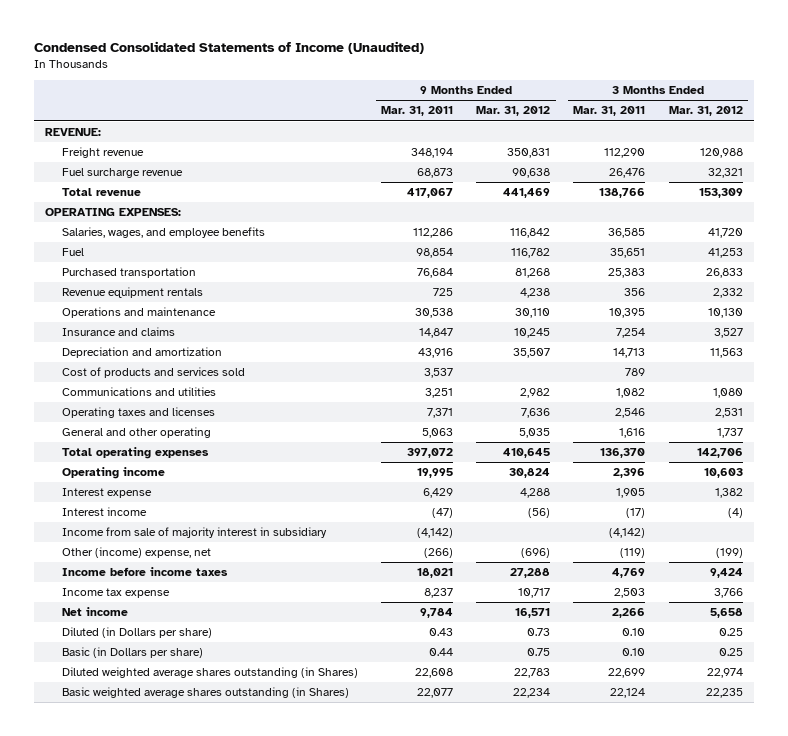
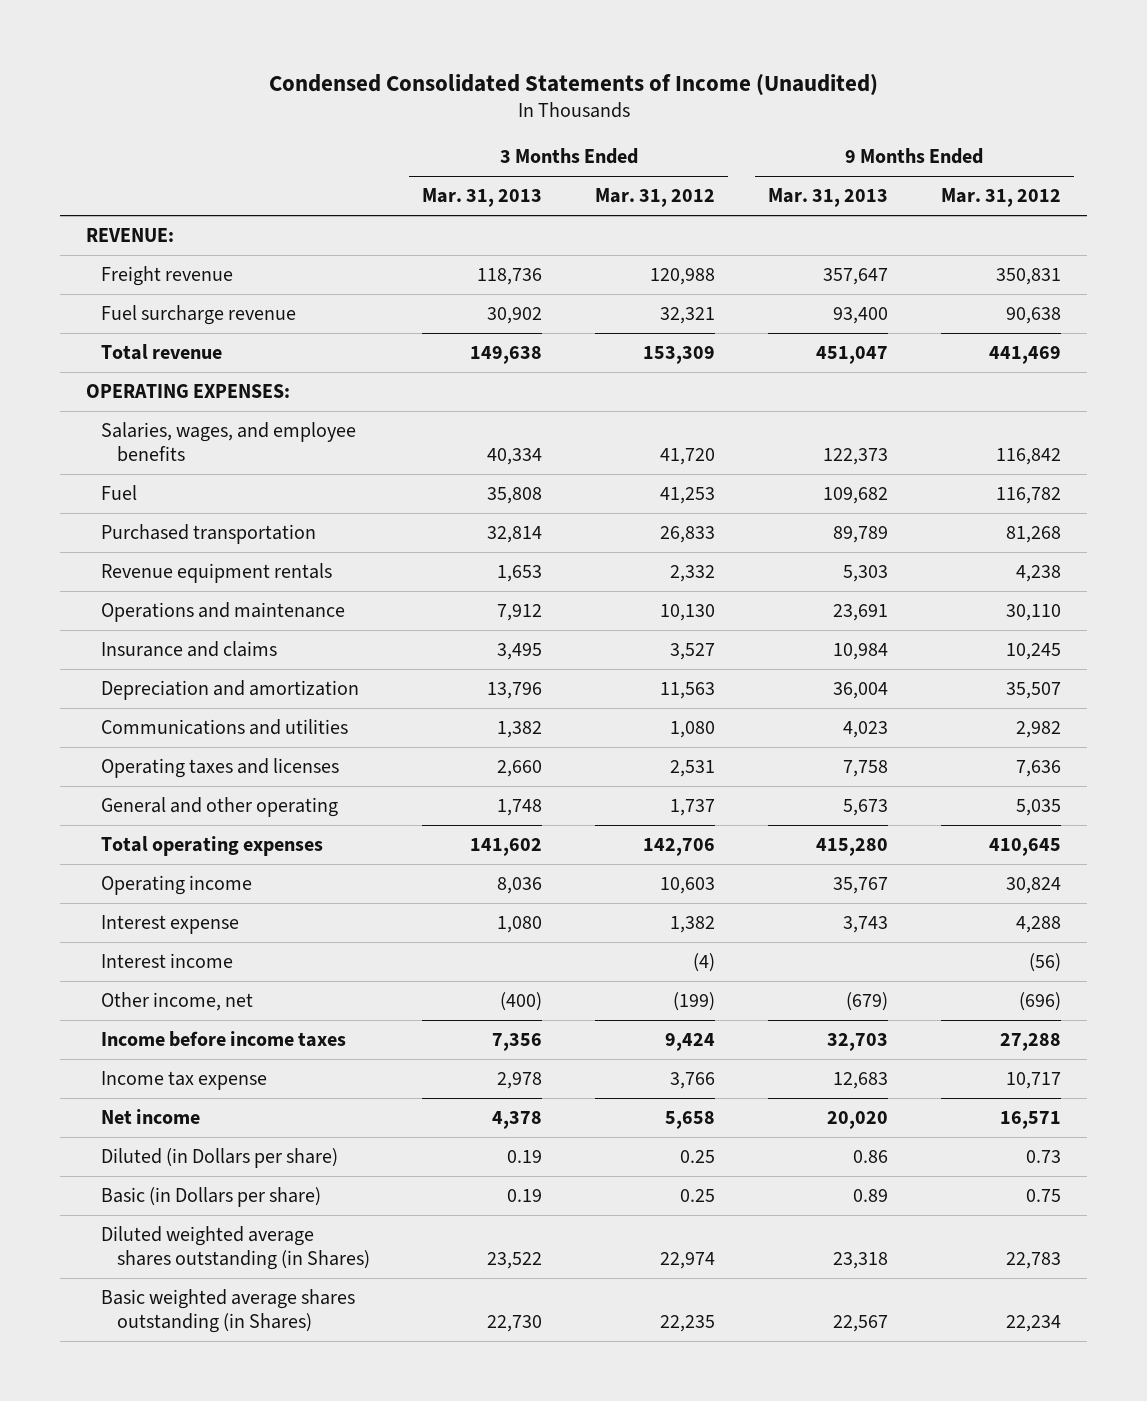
[381,106,454,117] Mar. 31, 2011 -> none
[573,106,646,117] Mar. 31, 2011 -> none
none -> [422,188,543,208] Mar. 31, 2013
none -> [768,188,889,208] Mar. 31, 2013
[62,367,246,379] Cost of products and services sold -> none
[62,527,328,539] Income from sale of majority interest in subsidiary -> none
[62,547,212,559] Other (income) expense, net -> [101,992,254,1012] Other income, net

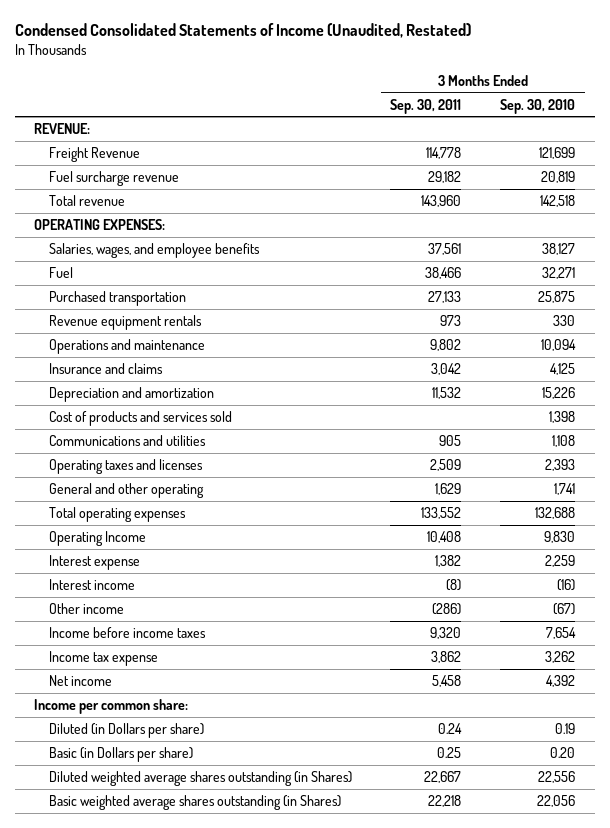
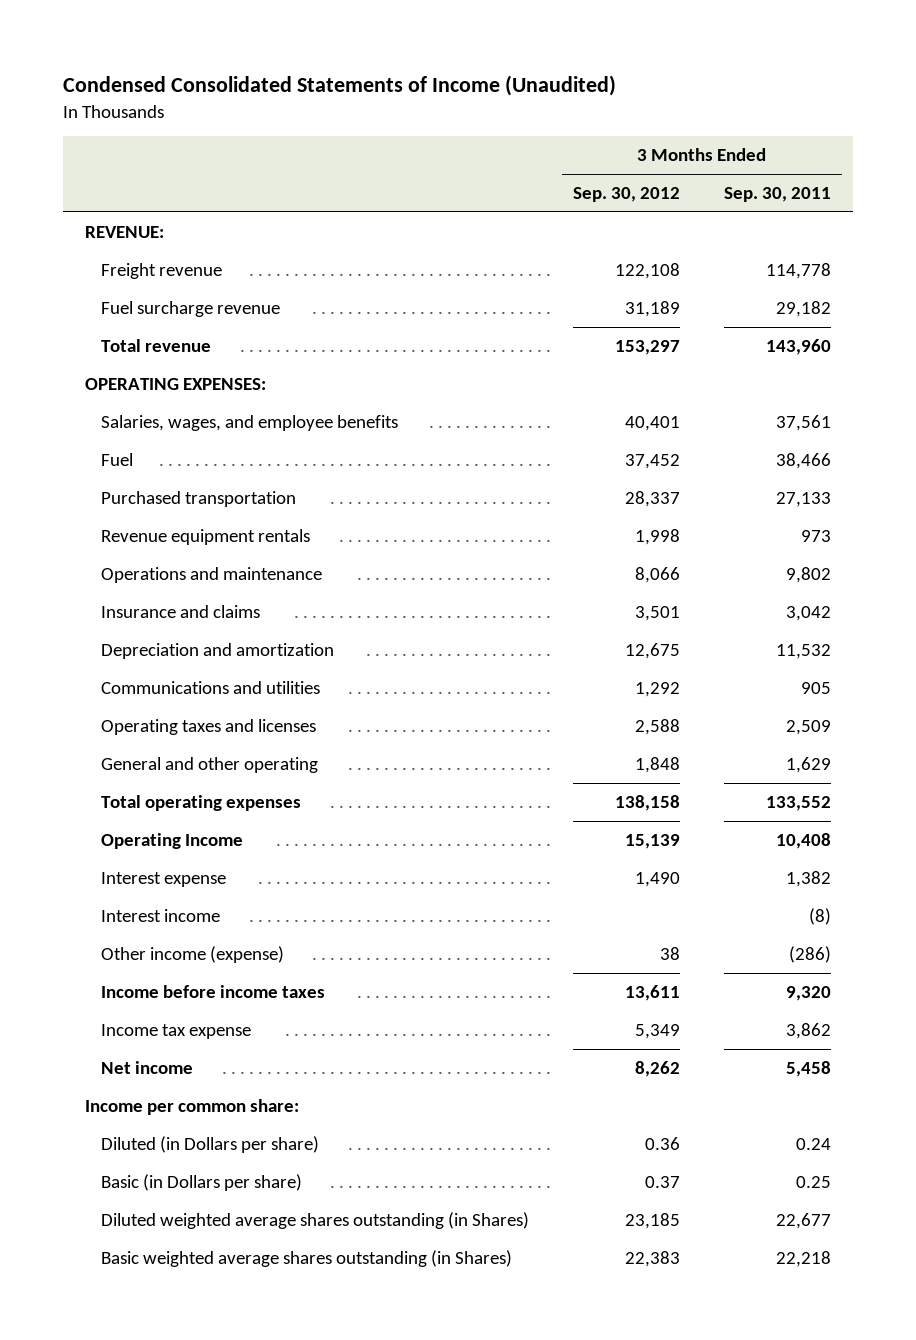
[14,23,471,39] Condensed Consolidated Statements of Income (Unaudited, Restated) -> [63,75,617,97] Condensed Consolidated Statements of Income (Unaudited)
[500,98,576,114] Sep. 30, 2010 -> none
none -> [572,186,680,202] Sep. 30, 2012
[48,146,140,162] Freight Revenue -> [100,262,222,279] Freight revenue
[48,410,232,426] Cost of products and services sold -> none
[48,602,124,614] Other income -> [100,945,284,963] Other income (expense)
[424,770,462,783] 22,667 -> [775,1212,831,1229] 22,677

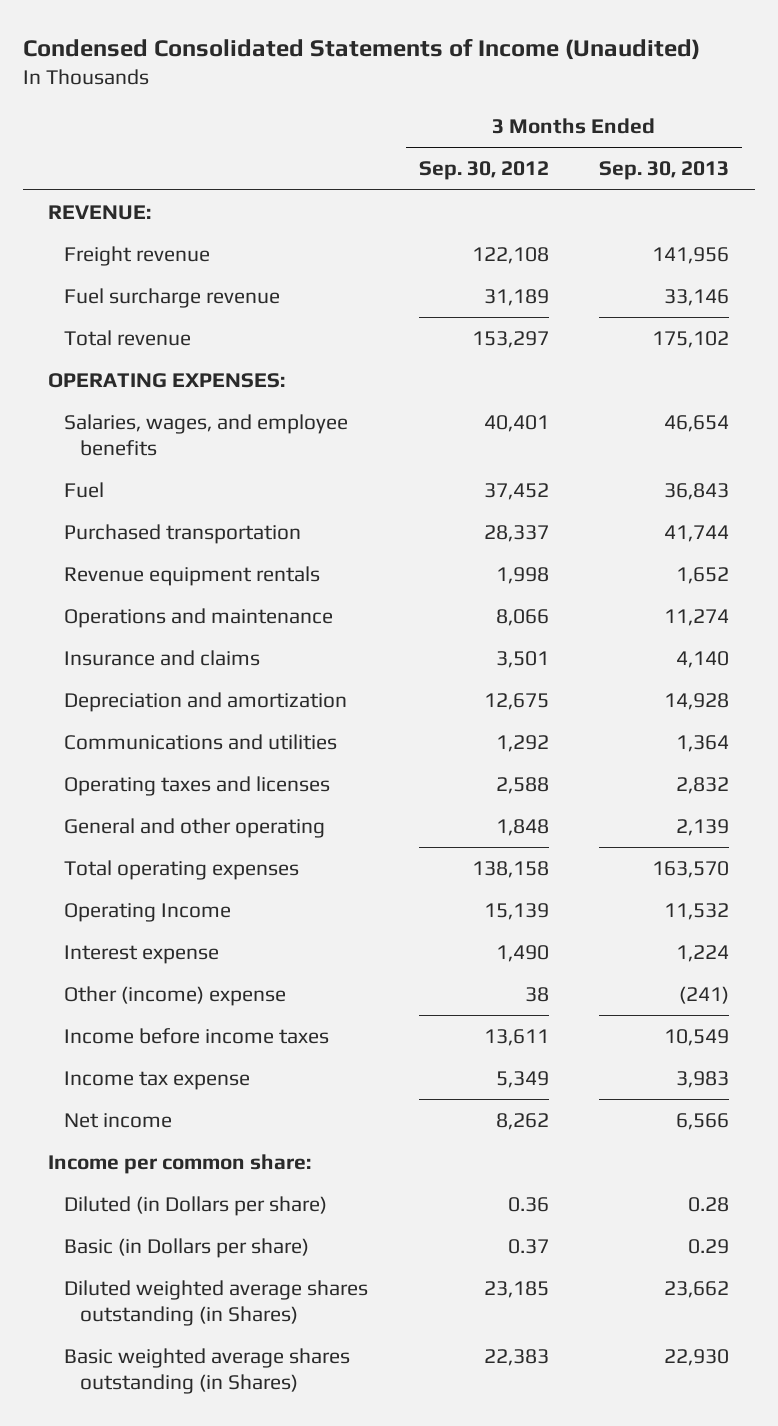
[723,186,831,202] Sep. 30, 2011 -> none
none -> [599,161,730,181] Sep. 30, 2013
[100,908,220,922] Interest income -> none
[100,945,284,963] Other income (expense) -> [64,985,287,1006] Other (income) expense

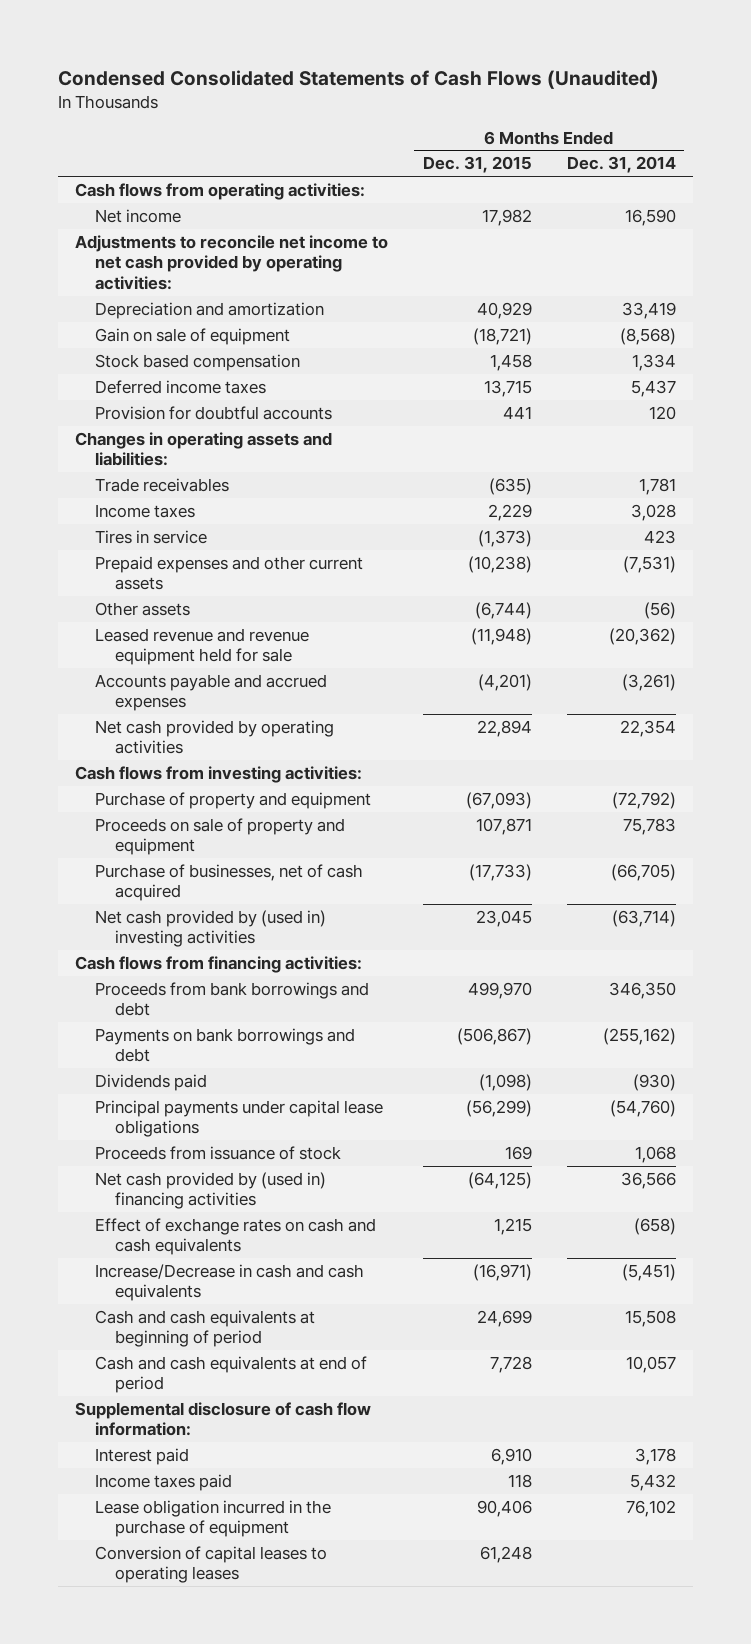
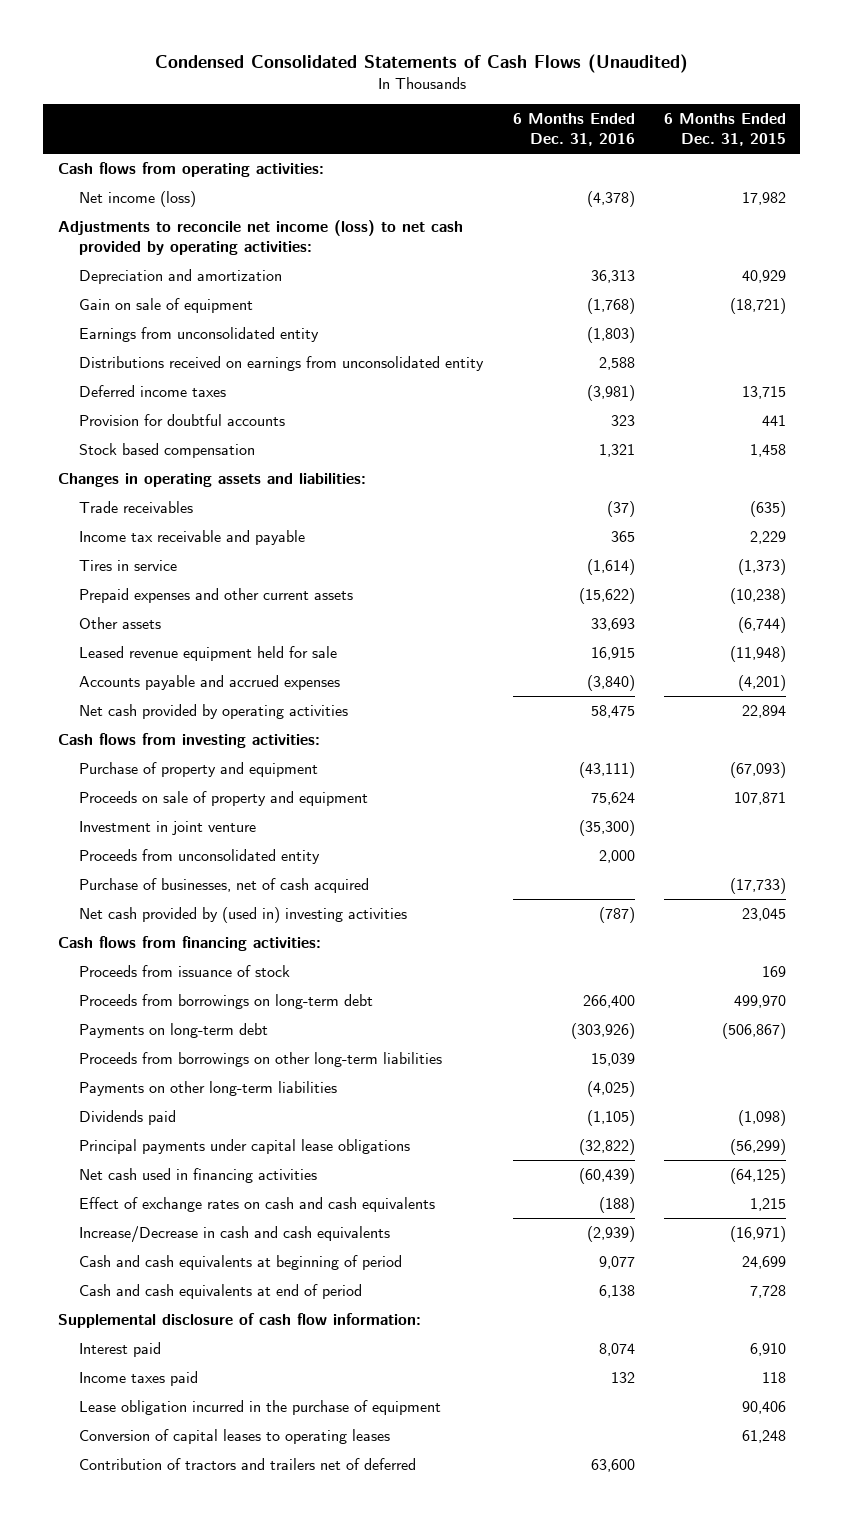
[566,156,676,174] Dec. 31, 2014 -> none
none -> [512,113,635,147] 6 Months Ended Dec. 31, 2016
[95,208,182,223] Net income -> [79,190,197,207] Net income (loss)
[75,234,389,290] Adjustments to reconcile net income to net cash provided by operating activities: -> [57,219,463,255] Adjustments to reconcile net income (loss) to net cash provided by operating activities:
none -> [79,326,320,342] Earnings from unconsolidated entity
none -> [79,355,485,371] Distributions received on earnings from unconsolidated entity
[95,353,301,371] Stock based compensation -> [79,442,256,458] Stock based compensation
[95,503,196,518] Income taxes -> [79,529,306,545] Income tax receivable and payable
[95,627,310,666] Leased revenue and revenue equipment held for sale -> [79,645,338,661] Leased revenue equipment held for sale
none -> [79,820,257,835] Investment in joint venture
none -> [79,848,321,864] Proceeds from unconsolidated entity
[95,1145,342,1160] Proceeds from issuance of stock -> [79,964,291,977] Proceeds from issuance of stock
[95,981,370,1017] Proceeds from bank borrowings and debt -> [79,993,374,1009] Proceeds from borrowings on long-term debt
[95,1027,356,1063] Payments on bank borrowings and debt -> [79,1022,269,1038] Payments on long-term debt
none -> [79,1051,443,1067] Proceeds from borrowings on other long-term liabilities
none -> [79,1080,338,1096] Payments on other long-term liabilities
[95,1171,327,1210] Net cash provided by (used in) financing activities -> [79,1167,318,1183] Net cash used in financing activities
none -> [79,1457,417,1470] Contribution of tractors and trailers net of deferred

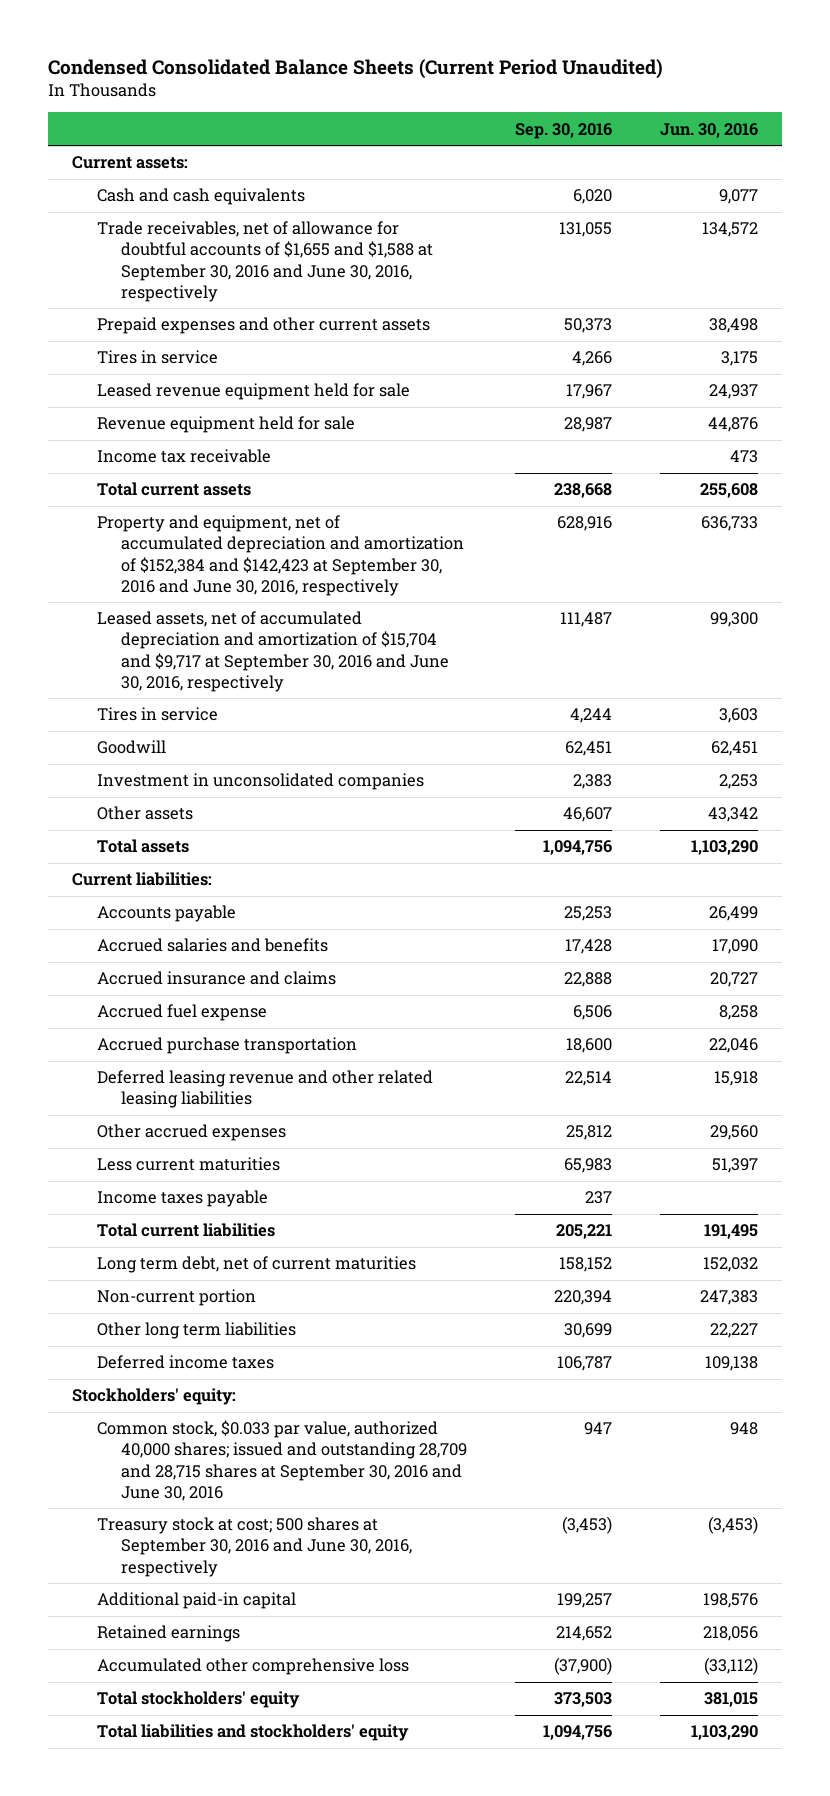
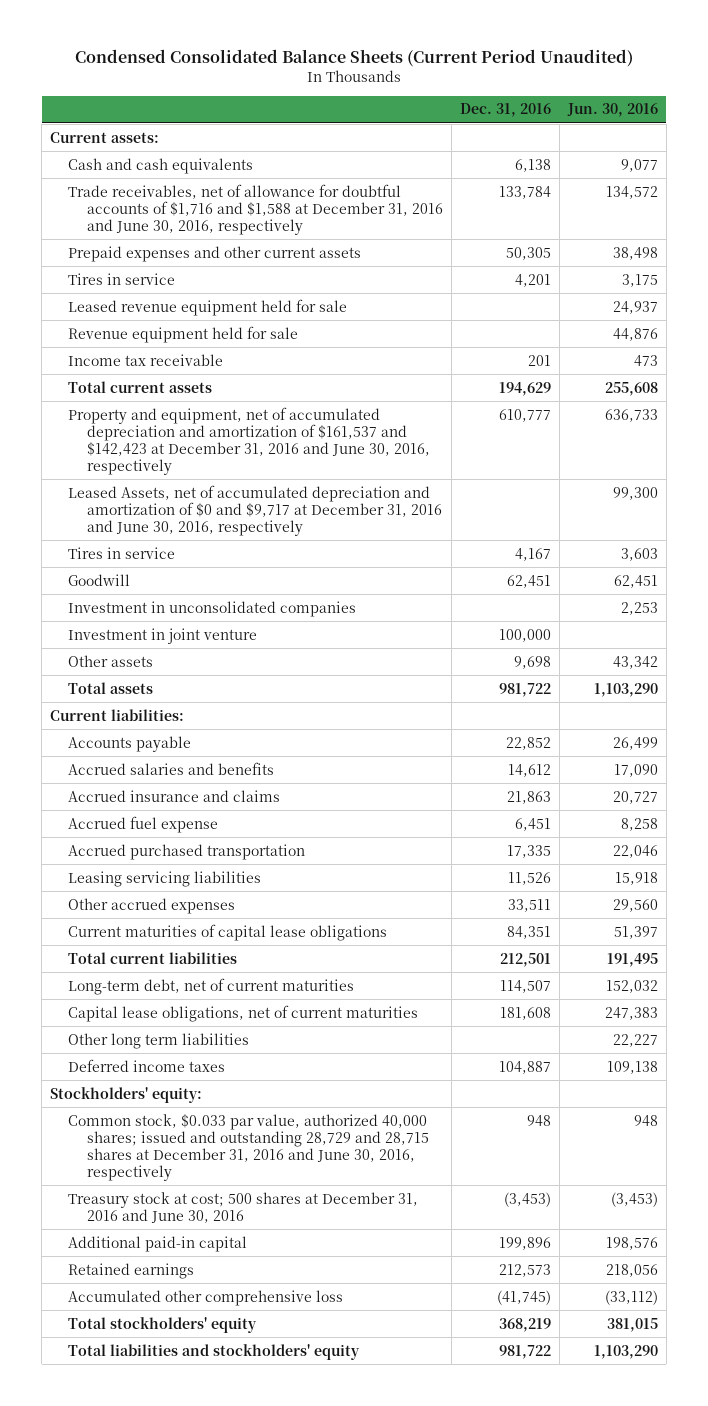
[515,122,613,139] Sep. 30, 2016 -> none
none -> [459,103,551,118] Dec. 31, 2016
[96,221,434,302] Trade receivables, net of allowance for doubtful accounts of $1,655 and $1,588 at September 30, 2016 and June 30, 2016, respectively -> [68,183,443,235] Trade receivables, net of allowance for doubtful accounts of $1,716 and $1,588 at December 31, 2016 and June 30, 2016, respectively
[96,515,465,596] Property and equipment, net of accumulated depreciation and amortization of $152,384 and $142,423 at September 30, 2016 and June 30, 2016, respectively -> [68,406,430,475] Property and equipment, net of accumulated depreciation and amortization of $161,537 and $142,423 at December 31, 2016 and June 30, 2016, respectively
[96,611,450,692] Leased assets, net of accumulated depreciation and amortization of $15,704 and $9,717 at September 30, 2016 and June 30, 2016, respectively -> [68,484,442,536] Leased Assets, net of accumulated depreciation and amortization of $0 and $9,717 at December 31, 2016 and June 30, 2016, respectively
none -> [68,627,258,644] Investment in joint venture
[96,1037,357,1055] Accrued purchase transportation -> [68,843,306,860] Accrued purchased transportation
[96,1070,433,1109] Deferred leasing revenue and other related leasing liabilities -> [68,870,262,887] Leasing servicing liabilities
[96,1190,268,1208] Income taxes payable -> none
[96,1157,280,1172] Less current maturities -> [68,923,388,941] Current maturities of capital lease obligations
[96,1256,416,1274] Long term debt, net of current maturities -> [68,977,355,995] Long-term debt, net of current maturities
[96,1289,256,1307] Non-current portion -> [68,1004,419,1022] Capital lease obligations, net of current maturities
[96,1420,468,1501] Common stock, $0.033 par value, authorized 40,000 shares; issued and outstanding 28,709 and 28,715 shares at September 30, 2016 and June 30, 2016 -> [68,1113,429,1181] Common stock, $0.033 par value, authorized 40,000 shares; issued and outstanding 28,729 and 28,715 shares at December 31, 2016 and June 30, 2016, respectively
[96,1517,413,1577] Treasury stock at cost; 500 shares at September 30, 2016 and June 30, 2016, respectively -> [68,1191,419,1223] Treasury stock at cost; 500 shares at December 31, 2016 and June 30, 2016

